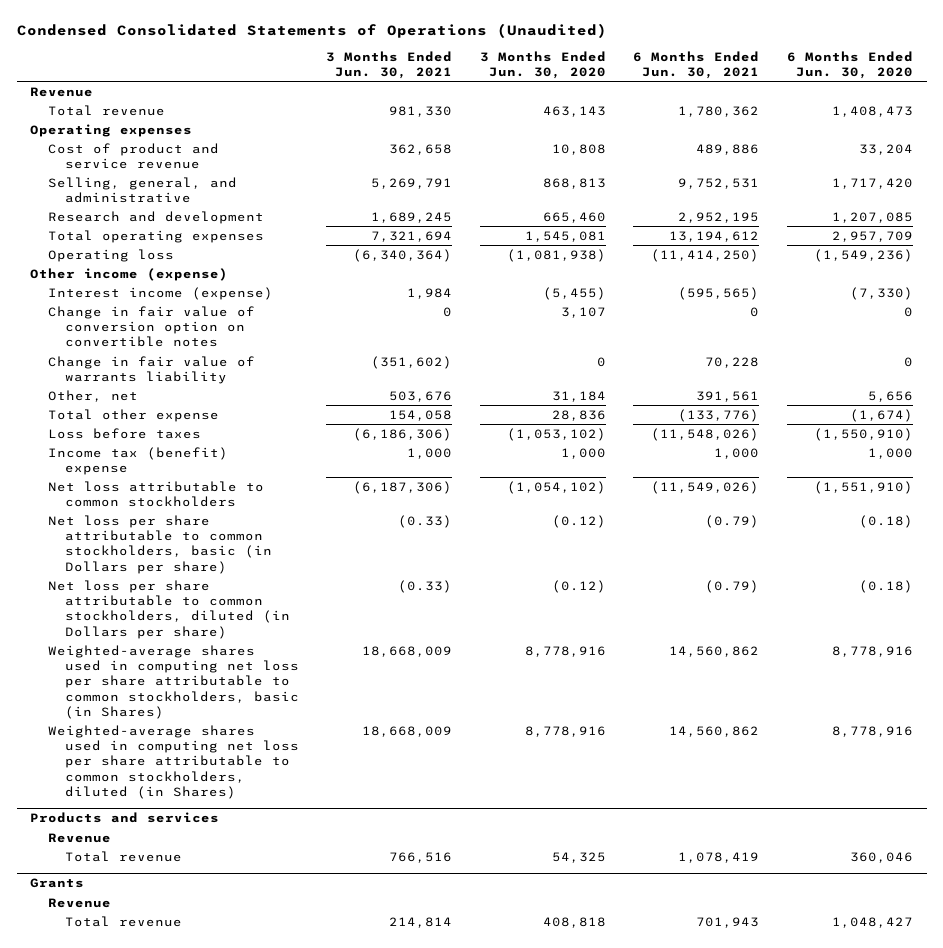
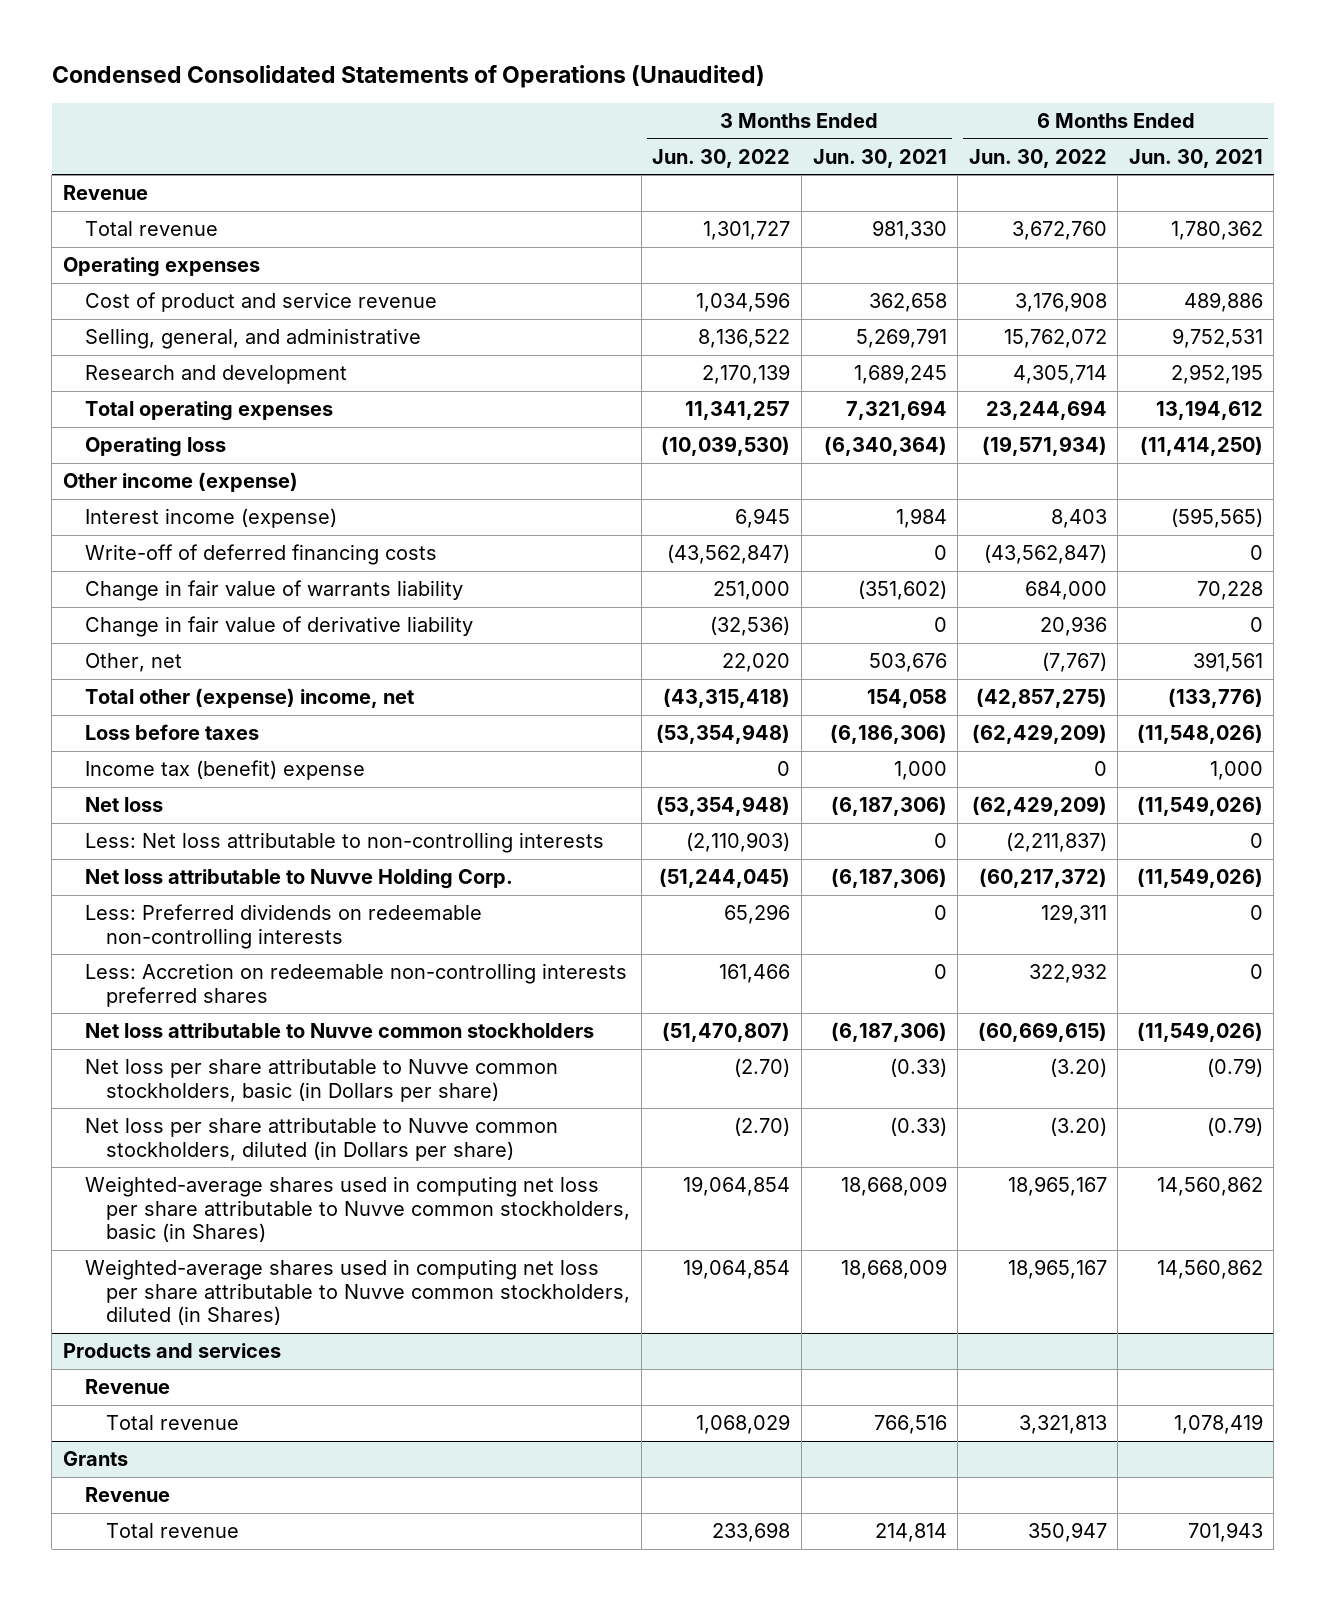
[479,50,606,79] 3 Months Ended Jun. 30, 2020 -> none
[786,50,913,79] 6 Months Ended Jun. 30, 2020 -> none
none -> [652,148,791,168] Jun. 30, 2022
none -> [968,148,1107,168] Jun. 30, 2022
[47,305,255,348] Change in fair value of conversion option on convertible notes -> none
none -> [84,544,437,566] Write-off of deferred financing costs
none -> [84,616,473,638] Change in fair value of derivative liability
[47,408,219,422] Total other expense -> [84,688,414,709] Total other (expense) income, net
none -> [84,797,163,813] Net loss
none -> [84,832,604,854] Less: Net loss attributable to non-controlling interests
[47,480,264,508] Net loss attributable to common stockholders -> [84,869,513,890] Net loss attributable to Nuvve Holding Corp.
none -> [84,904,482,949] Less: Preferred dividends on redeemable non-controlling interests
none -> [84,963,627,1007] Less: Accretion on redeemable non-controlling interests preferred shares
none -> [84,1023,594,1039] Net loss attributable to Nuvve common stockholders
[47,514,272,574] Net loss per share attributable to common stockholders, basic (in Dollars per share) -> [84,1058,558,1102] Net loss per share attributable to Nuvve common stockholders, basic (in Dollars per share)
[47,579,290,639] Net loss per share attributable to common stockholders, diluted (in Dollars per share) -> [84,1117,558,1161] Net loss per share attributable to Nuvve common stockholders, diluted (in Dollars per share)
[47,644,299,720] Weighted-average shares used in computing net loss per share attributable to common stockholders, basic (in Shares) -> [84,1176,631,1243] Weighted-average shares used in computing net loss per share attributable to Nuvve common stockholders, basic (in Shares)
[47,724,299,800] Weighted-average shares used in computing net loss per share attributable to common stockholders, diluted (in Shares) -> [84,1259,631,1326] Weighted-average shares used in computing net loss per share attributable to Nuvve common stockholders, diluted (in Shares)

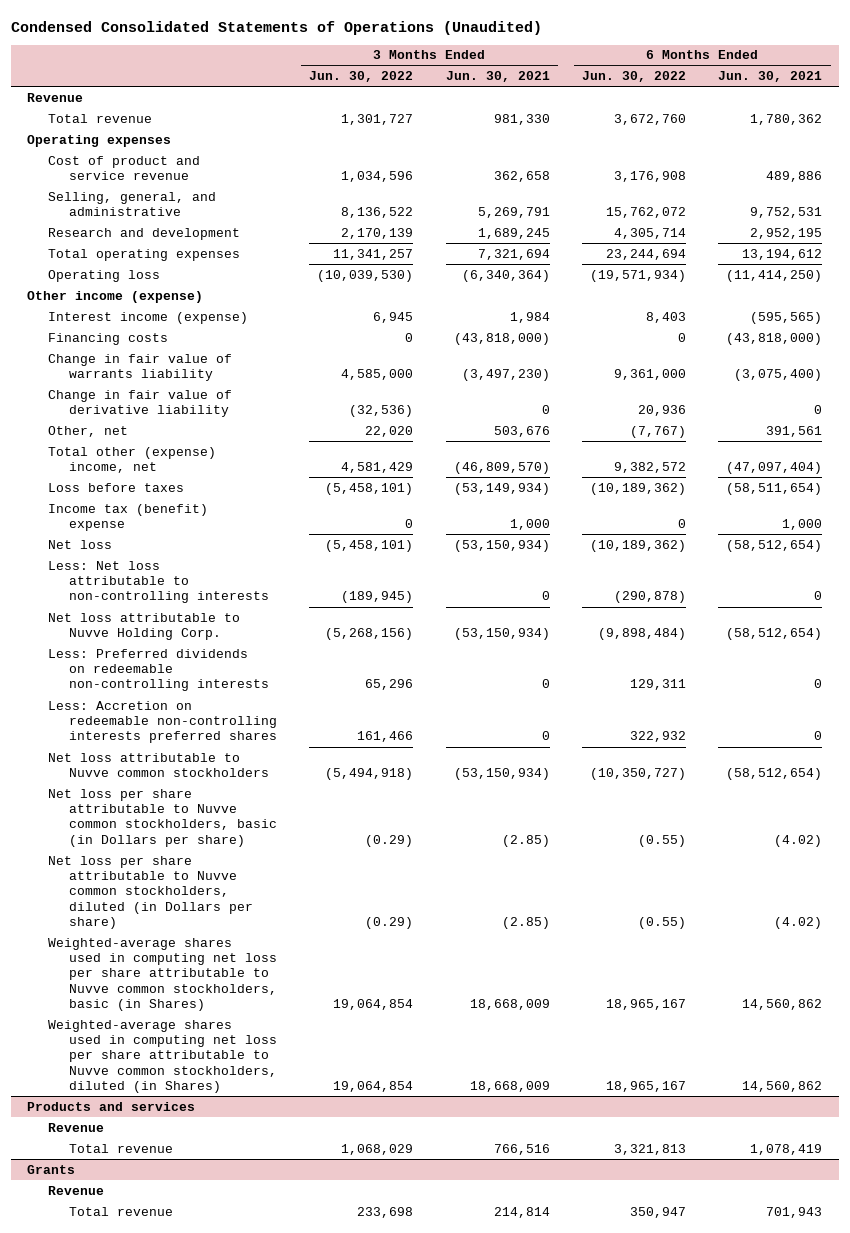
[84,544,437,566] Write-off of deferred financing costs -> [48,332,169,345] Financing costs
[667,544,791,565] (43,562,847) -> [405,332,414,342] 0
[933,545,947,561] 0 -> [453,332,550,345] (43,818,000)
[983,544,1107,565] (43,562,847) -> [677,332,686,342] 0
[1249,545,1263,561] 0 -> [726,332,823,345] (43,818,000)
[713,581,791,601] 251,000 -> [341,369,414,381] 4,585,000
[857,580,947,601] (351,602) -> [461,369,550,382] (3,497,230)
[1024,581,1107,601] 684,000 -> [613,369,686,381] 9,361,000
[1196,581,1263,601] 70,228 -> [734,369,823,382] (3,075,400)
[663,688,791,709] (43,315,418) -> [341,462,414,474] 4,581,429
[866,689,947,709] 154,058 -> [453,462,550,475] (46,809,570)
[975,688,1107,709] (42,857,275) -> [613,462,686,474] 9,382,572
[1167,688,1263,709] (133,776) -> [726,462,823,475] (47,097,404)
[656,724,791,745] (53,354,948) -> [325,482,414,495] (5,458,101)
[829,724,947,745] (6,186,306) -> [453,482,550,495] (53,149,934)
[971,724,1107,745] (62,429,209) -> [589,482,686,495] (10,189,362)
[1136,724,1263,745] (11,548,026) -> [726,482,823,495] (58,511,654)
[656,796,791,817] (53,354,948) -> [325,539,414,552] (5,458,101)
[830,796,947,817] (6,187,306) -> [453,539,550,552] (53,150,934)
[971,796,1107,817] (62,429,209) -> [589,539,686,552] (10,189,362)
[1136,796,1263,817] (11,549,026) -> [726,539,823,552] (58,512,654)
[686,832,791,853] (2,110,903) -> [341,591,414,604] (189,945)
[1005,832,1107,853] (2,211,837) -> [613,591,686,604] (290,878)
[659,868,791,889] (51,244,045) -> [325,628,414,641] (5,268,156)
[830,868,947,889] (6,187,306) -> [453,628,550,641] (53,150,934)
[978,868,1107,889] (60,217,372) -> [597,628,686,641] (9,898,484)
[1136,868,1263,889] (11,549,026) -> [726,628,823,641] (58,512,654)
[662,1022,791,1043] (51,470,807) -> [325,768,414,781] (5,494,918)
[830,1022,947,1043] (6,187,306) -> [453,768,550,781] (53,150,934)
[977,1022,1107,1043] (60,669,615) -> [589,768,686,781] (10,350,727)
[1136,1022,1263,1043] (11,549,026) -> [726,768,823,781] (58,512,654)
[734,1058,791,1078] (2.70) -> [365,834,414,847] (0.29)
[889,1058,947,1078] (0.33) -> [501,834,550,847] (2.85)
[1049,1058,1107,1078] (3.20) -> [637,834,686,847] (0.55)
[1206,1058,1263,1078] (0.79) -> [774,834,823,847] (4.02)
[734,1117,791,1137] (2.70) -> [365,917,414,930] (0.29)
[889,1117,947,1137] (0.33) -> [501,917,550,930] (2.85)
[1049,1117,1107,1137] (3.20) -> [637,917,686,930] (0.55)
[1206,1117,1263,1137] (0.79) -> [774,917,823,930] (4.02)

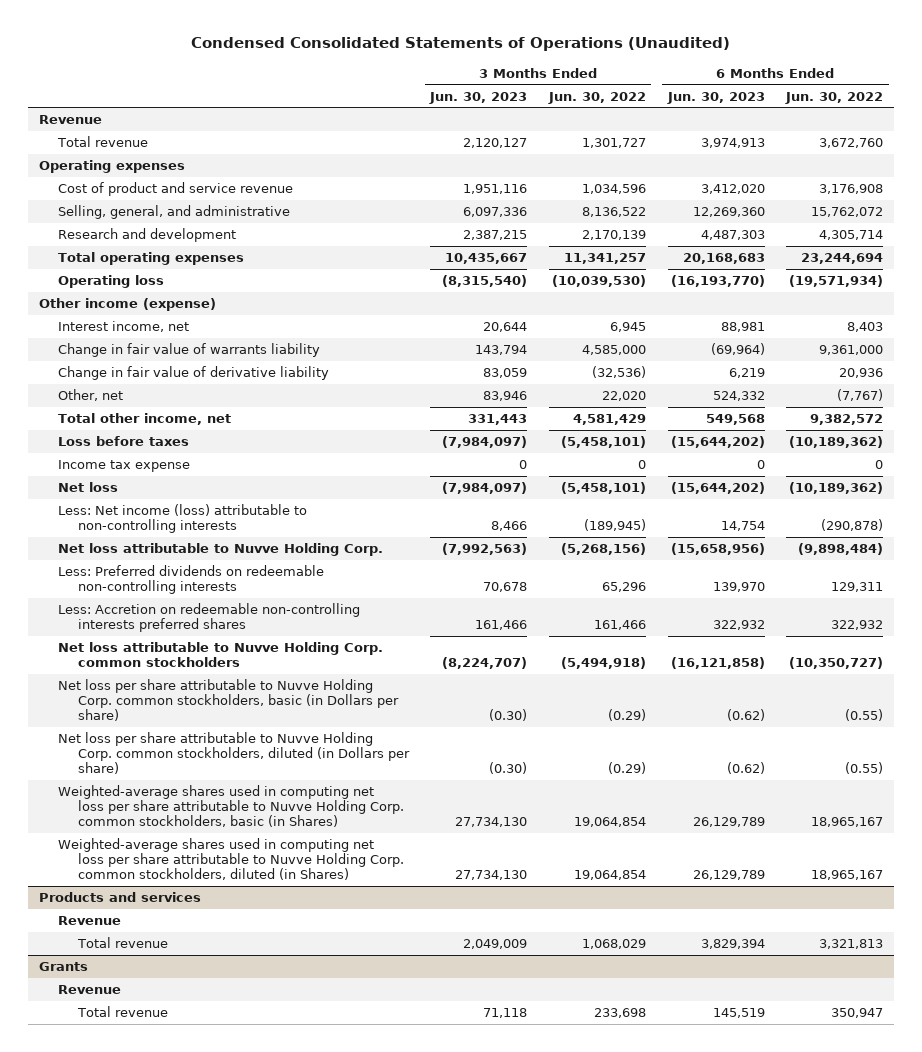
[445,71,550,83] Jun. 30, 2021 -> none
[718,71,823,83] Jun. 30, 2021 -> none
none -> [429,91,528,104] Jun. 30, 2023
none -> [666,91,765,104] Jun. 30, 2023
[48,332,169,345] Financing costs -> none
[48,311,249,324] Interest income (expense) -> [58,321,190,333] Interest income, net
[48,446,217,474] Total other (expense) income, net -> [58,413,232,426] Total other income, net
[48,503,209,532] Income tax (benefit) expense -> [58,460,191,473] Income tax expense
[48,560,269,604] Less: Net loss attributable to non-controlling interests -> [58,504,308,534] Less: Net income (loss) attributable to non-controlling interests
[48,752,269,778] Net loss attributable to Nuvve common stockholders -> [58,642,384,668] Net loss attributable to Nuvve Holding Corp. common stockholders
[48,788,277,847] Net loss per share attributable to Nuvve common stockholders, basic (in Dollars per share) -> [58,679,399,722] Net loss per share attributable to Nuvve Holding Corp. common stockholders, basic (in Dollars per share)
[48,855,253,930] Net loss per share attributable to Nuvve common stockholders, diluted (in Dollars per share) -> [58,732,410,775] Net loss per share attributable to Nuvve Holding Corp. common stockholders, diluted (in Dollars per share)
[48,937,277,1012] Weighted-average shares used in computing net loss per share attributable to Nuvve common stockholders, basic (in Shares) -> [58,785,404,828] Weighted-average shares used in computing net loss per share attributable to Nuvve Holding Corp. common stockholders, basic (in Shares)
[48,1019,277,1094] Weighted-average shares used in computing net loss per share attributable to Nuvve common stockholders, diluted (in Shares) -> [58,838,404,881] Weighted-average shares used in computing net loss per share attributable to Nuvve Holding Corp. common stockholders, diluted (in Shares)

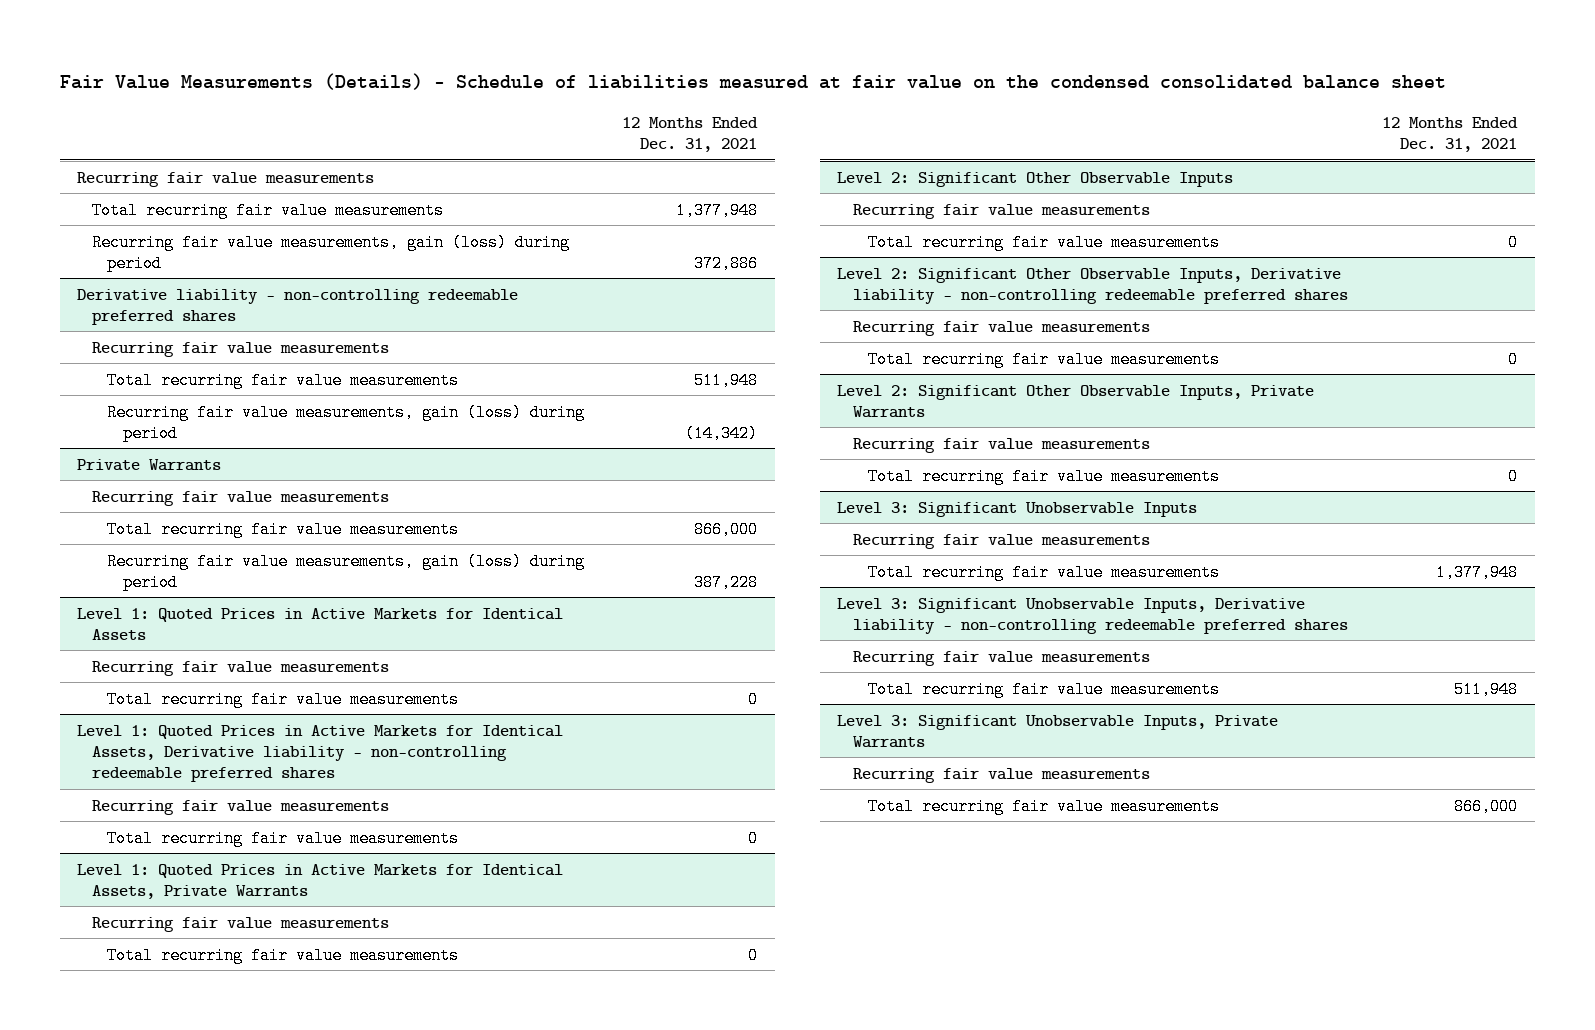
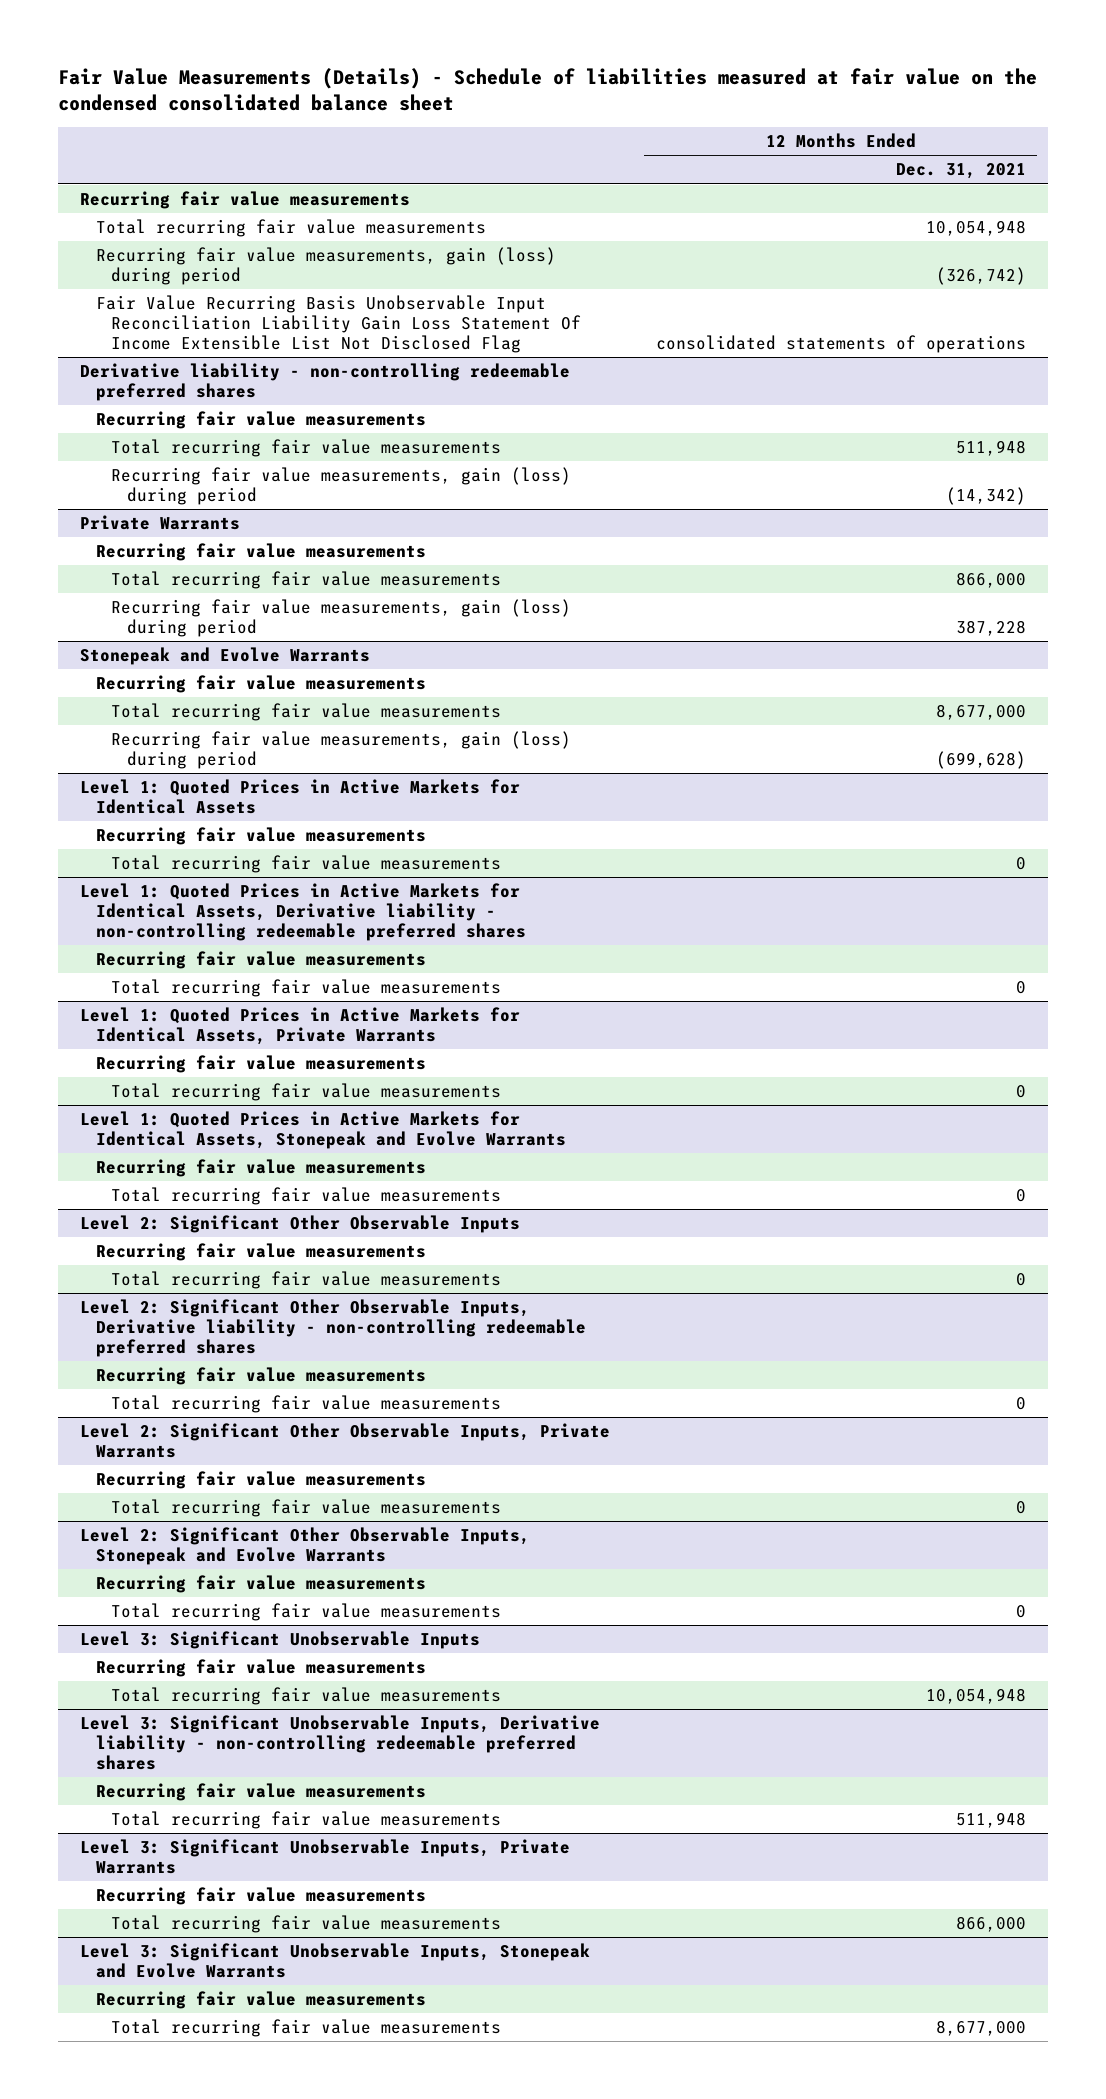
[676,201,759,219] 1,377,948 -> [925,220,1026,237] 10,054,948
[694,254,759,272] 372,886 -> [935,267,1026,286] (326,742)
none -> [95,295,582,354] Fair Value Recurring Basis Unobservable Input Reconciliation Liability Gain Loss Statement Of Income Extensible List Not Disclosed Flag
none -> [80,647,371,666] Stonepeak and Evolve Warrants
none -> [95,675,426,694] Recurring fair value measurements
none -> [111,703,502,722] Total recurring fair value measurements
none -> [111,731,572,770] Recurring fair value measurements, gain (loss) during period
none -> [80,1111,566,1150] Level 1: Quoted Prices in Active Markets for Identical Assets, Stonepeak and Evolve Warrants
none -> [95,1159,426,1178] Recurring fair value measurements
none -> [111,1187,502,1206] Total recurring fair value measurements
none -> [80,1527,531,1566] Level 2: Significant Other Observable Inputs, Stonepeak and Evolve Warrants
none -> [95,1575,426,1594] Recurring fair value measurements
none -> [111,1603,502,1622] Total recurring fair value measurements
[1436,563,1519,581] 1,377,948 -> [925,1688,1026,1705] 10,054,948
none -> [80,1943,591,1979] Level 3: Significant Unobservable Inputs, Stonepeak and Evolve Warrants
none -> [95,1991,426,2010] Recurring fair value measurements
none -> [111,2019,502,2038] Total recurring fair value measurements

